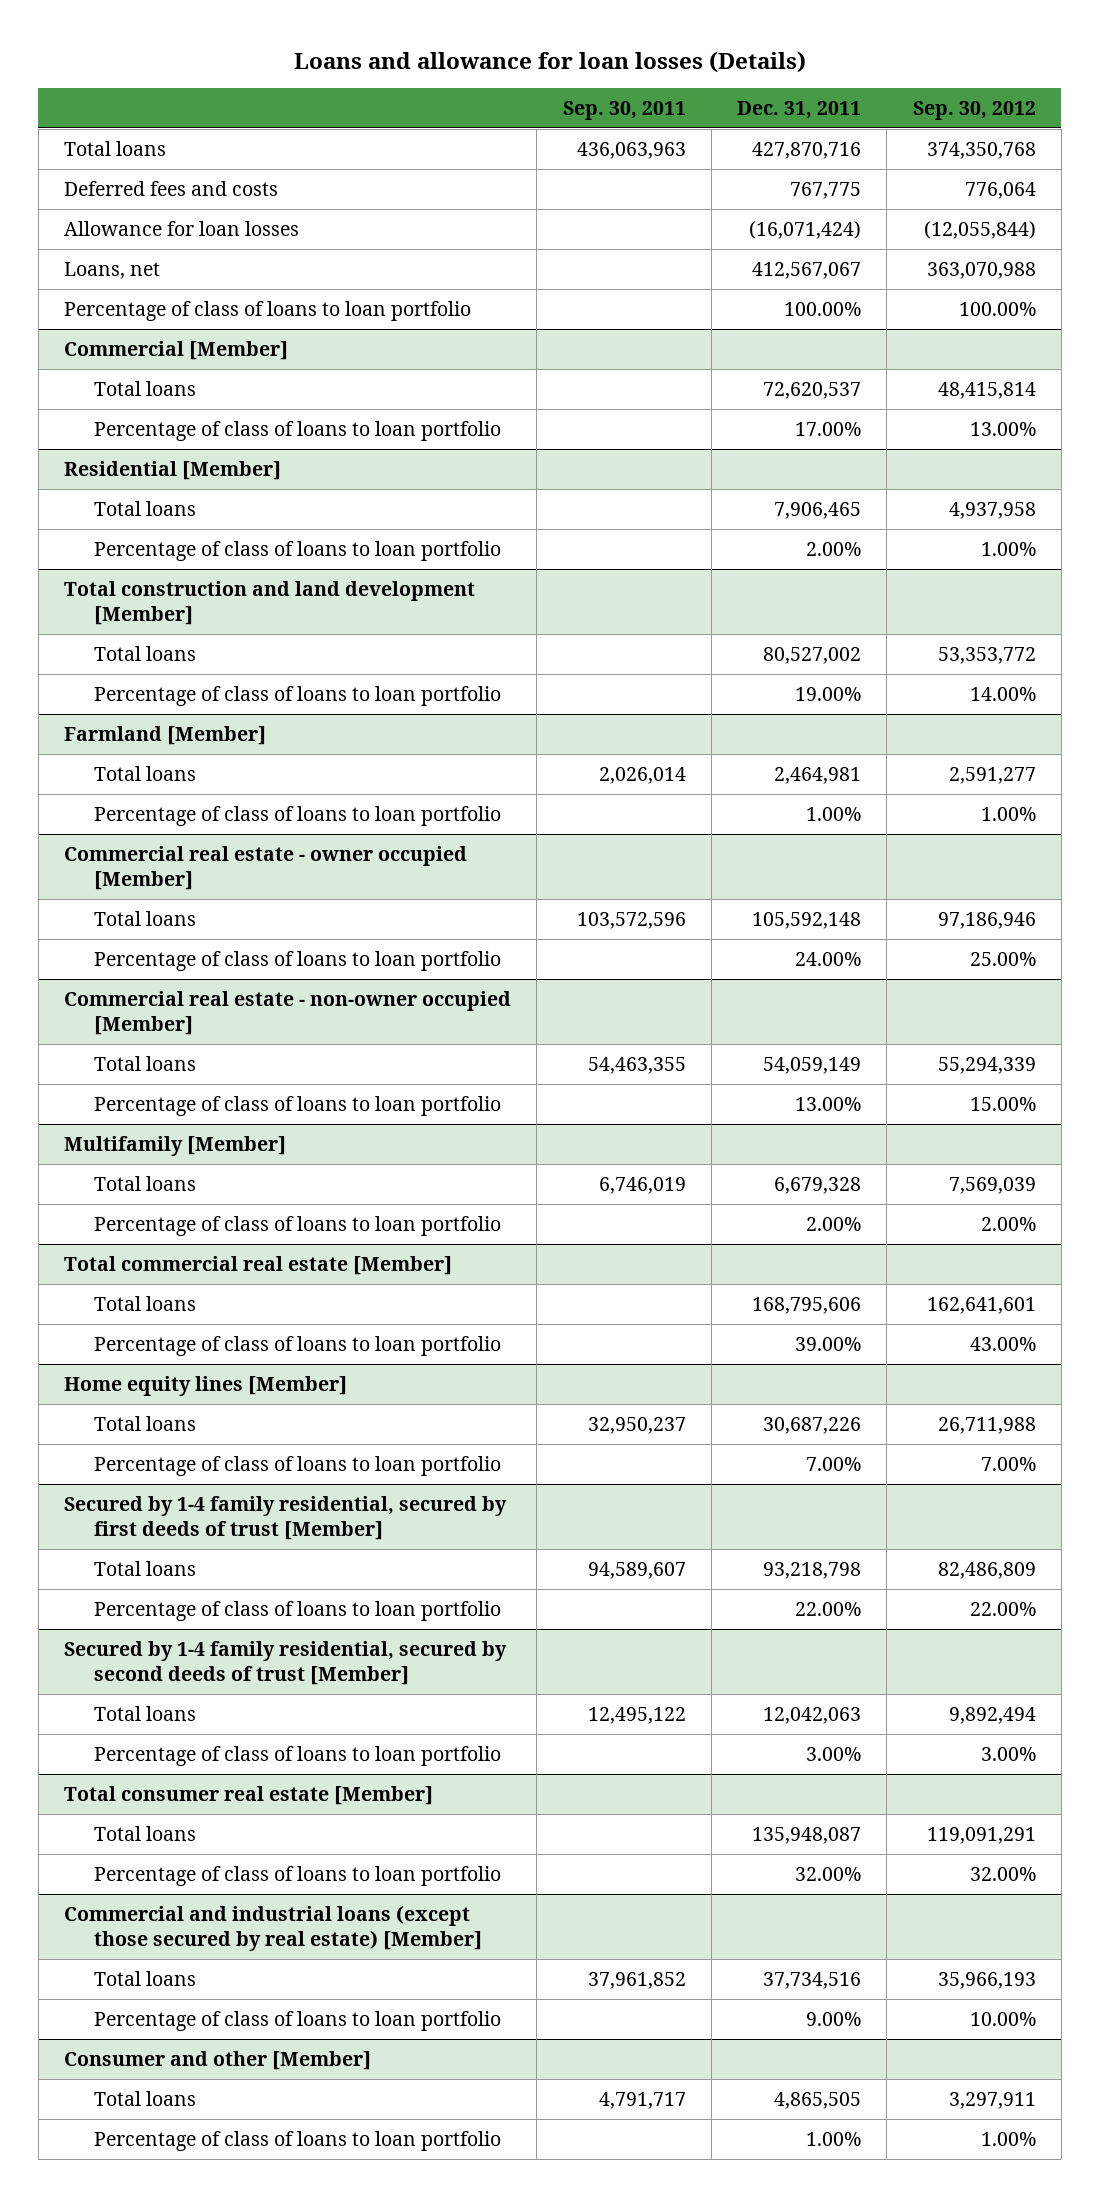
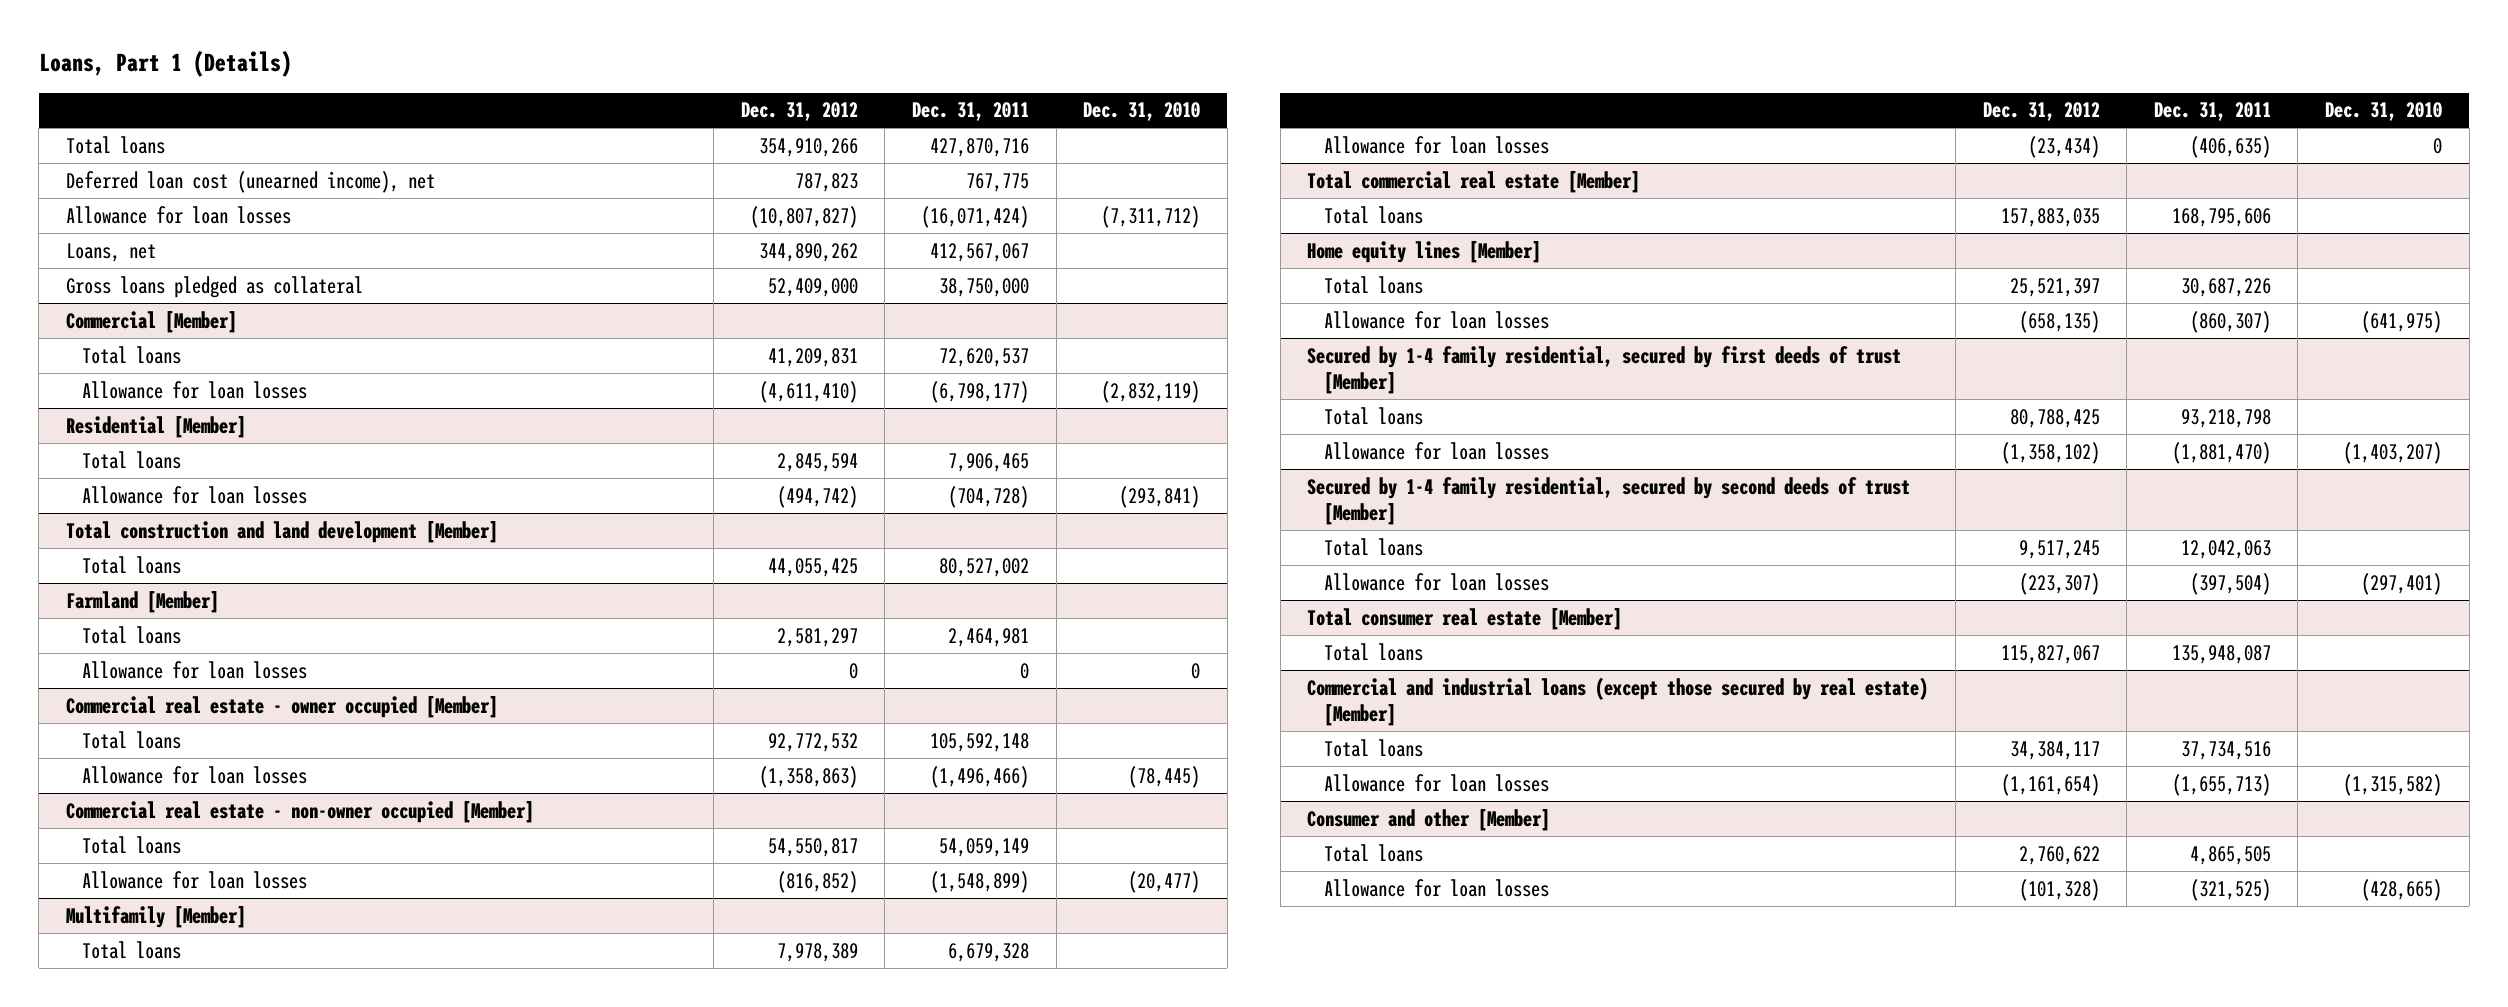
[293,50,806,73] Loans and allowance for loan losses (Details) -> [38,50,292,78] Loans, Part 1 (Details)
[562,100,686,120] Sep. 30, 2011 -> none
[912,100,1036,120] Sep. 30, 2012 -> none
none -> [740,102,858,122] Dec. 31, 2012
none -> [1083,102,1201,122] Dec. 31, 2010
[64,180,279,196] Deferred fees and costs -> [65,170,435,193] Deferred loan cost (unearned income), net
[64,300,472,321] Percentage of class of loans to loan portfolio -> none
none -> [65,275,363,298] Gross loans pledged as collateral
[94,420,502,441] Percentage of class of loans to loan portfolio -> none
none -> [81,380,307,399] Allowance for loan losses
[94,540,502,561] Percentage of class of loans to loan portfolio -> none
none -> [81,485,307,504] Allowance for loan losses
[94,685,502,706] Percentage of class of loans to loan portfolio -> none
[94,805,502,826] Percentage of class of loans to loan portfolio -> none
none -> [81,660,307,679] Allowance for loan losses
[94,950,502,971] Percentage of class of loans to loan portfolio -> none
none -> [81,765,307,784] Allowance for loan losses
[94,1095,502,1116] Percentage of class of loans to loan portfolio -> none
none -> [81,870,307,889] Allowance for loan losses
[94,1215,502,1236] Percentage of class of loans to loan portfolio -> none
none -> [1323,135,1549,154] Allowance for loan losses
[94,1335,502,1356] Percentage of class of loans to loan portfolio -> none
[94,1455,502,1476] Percentage of class of loans to loan portfolio -> none
none -> [1323,310,1549,329] Allowance for loan losses
[94,1600,502,1621] Percentage of class of loans to loan portfolio -> none
none -> [1323,441,1549,460] Allowance for loan losses
[94,1745,502,1766] Percentage of class of loans to loan portfolio -> none
none -> [1323,572,1549,591] Allowance for loan losses
[94,1865,502,1886] Percentage of class of loans to loan portfolio -> none
[94,2010,502,2031] Percentage of class of loans to loan portfolio -> none
none -> [1323,773,1549,792] Allowance for loan losses
[94,2130,502,2151] Percentage of class of loans to loan portfolio -> none
none -> [1323,878,1549,897] Allowance for loan losses

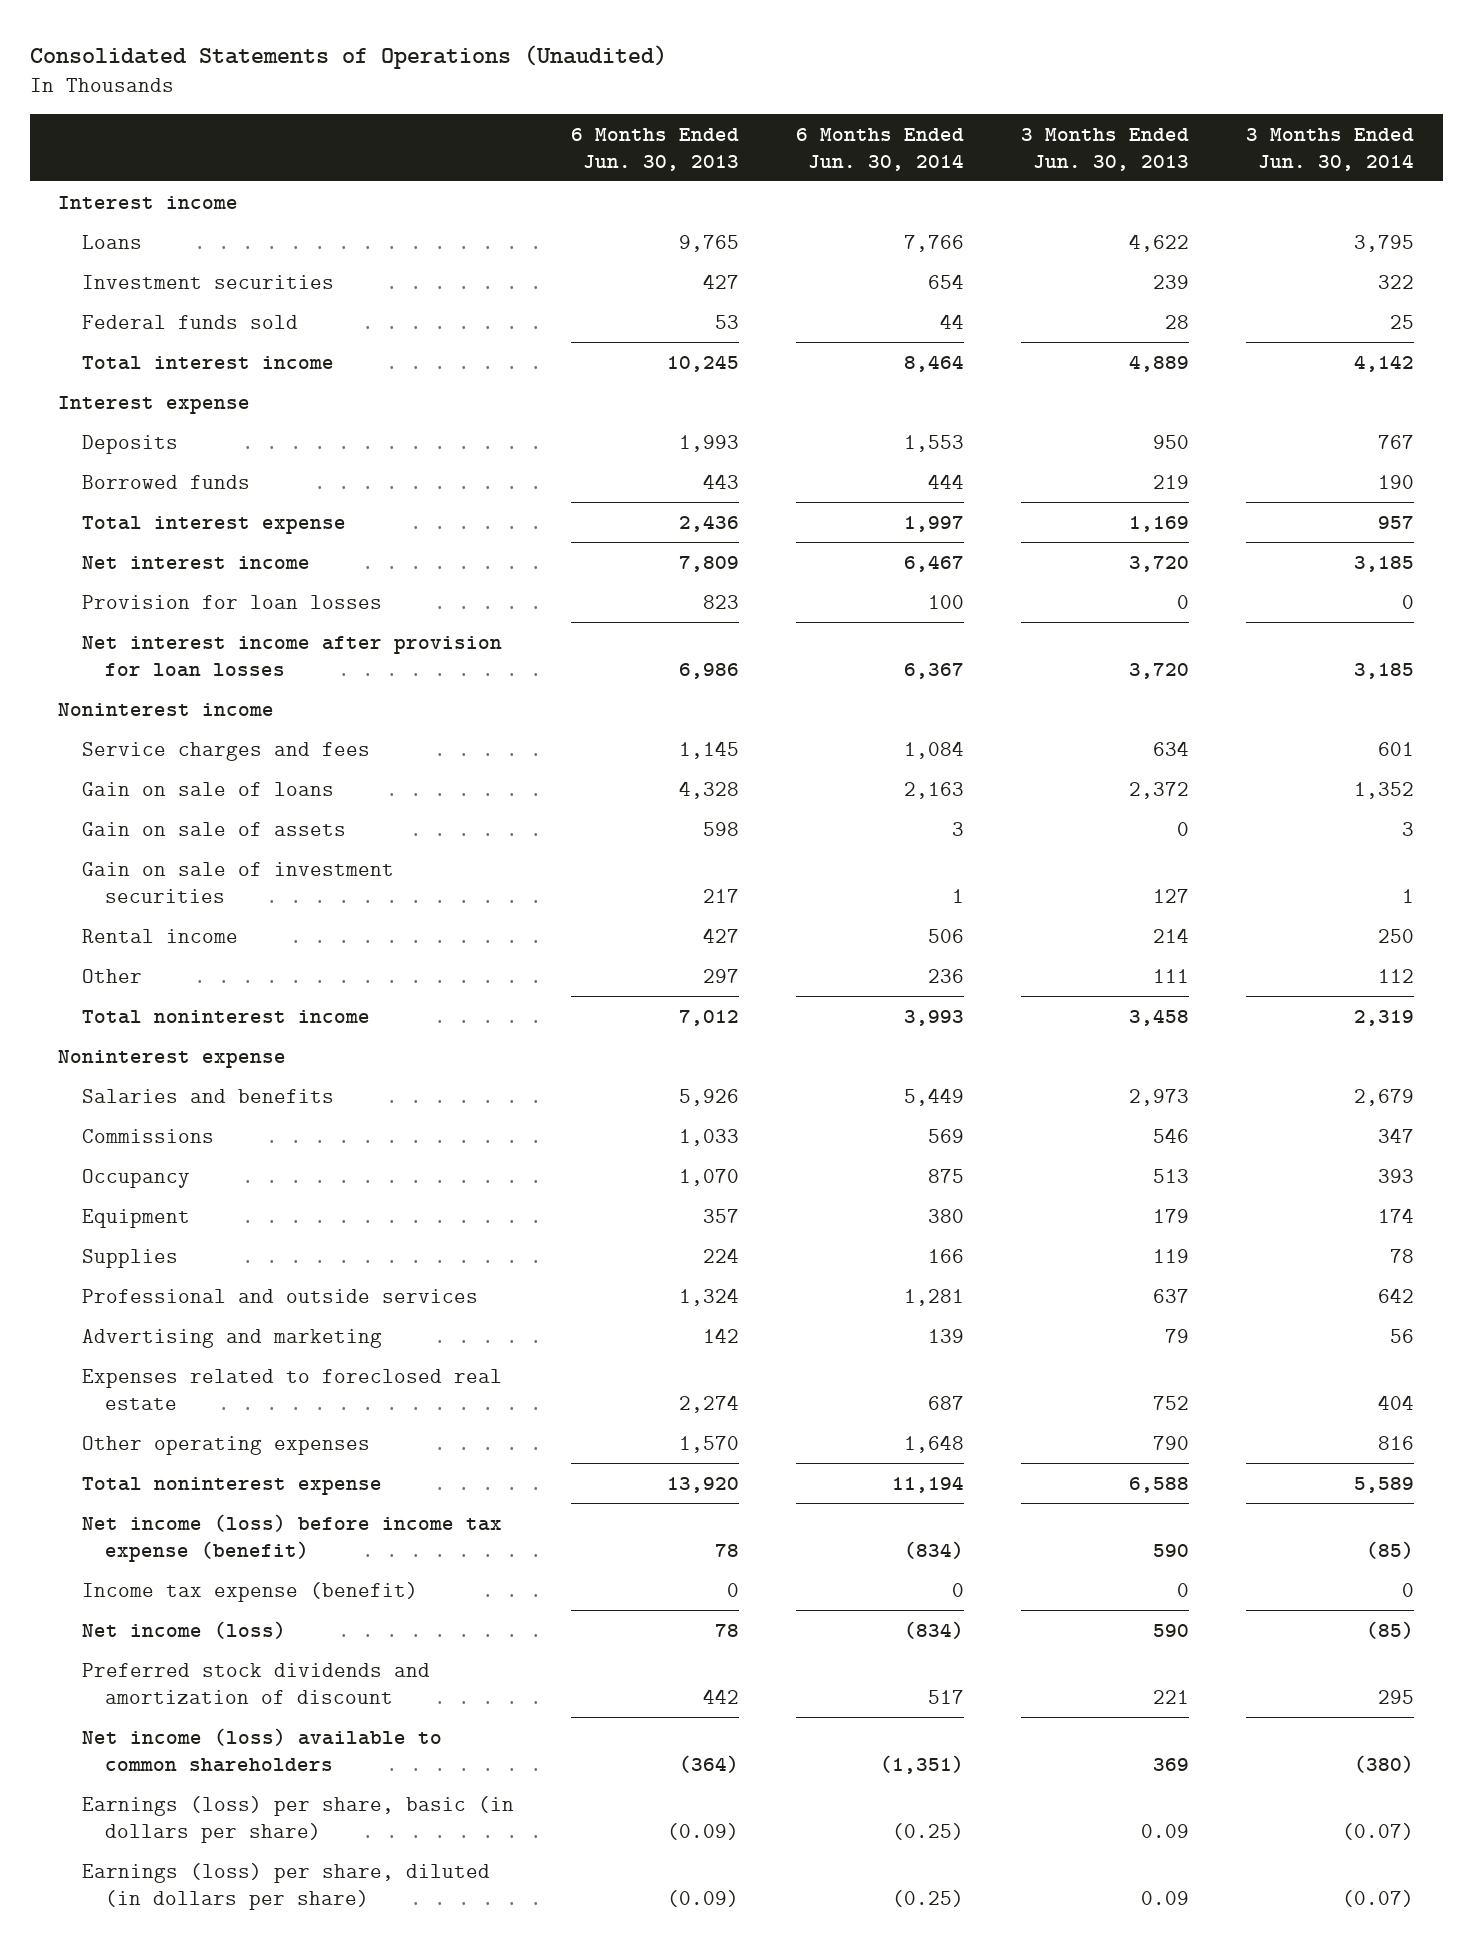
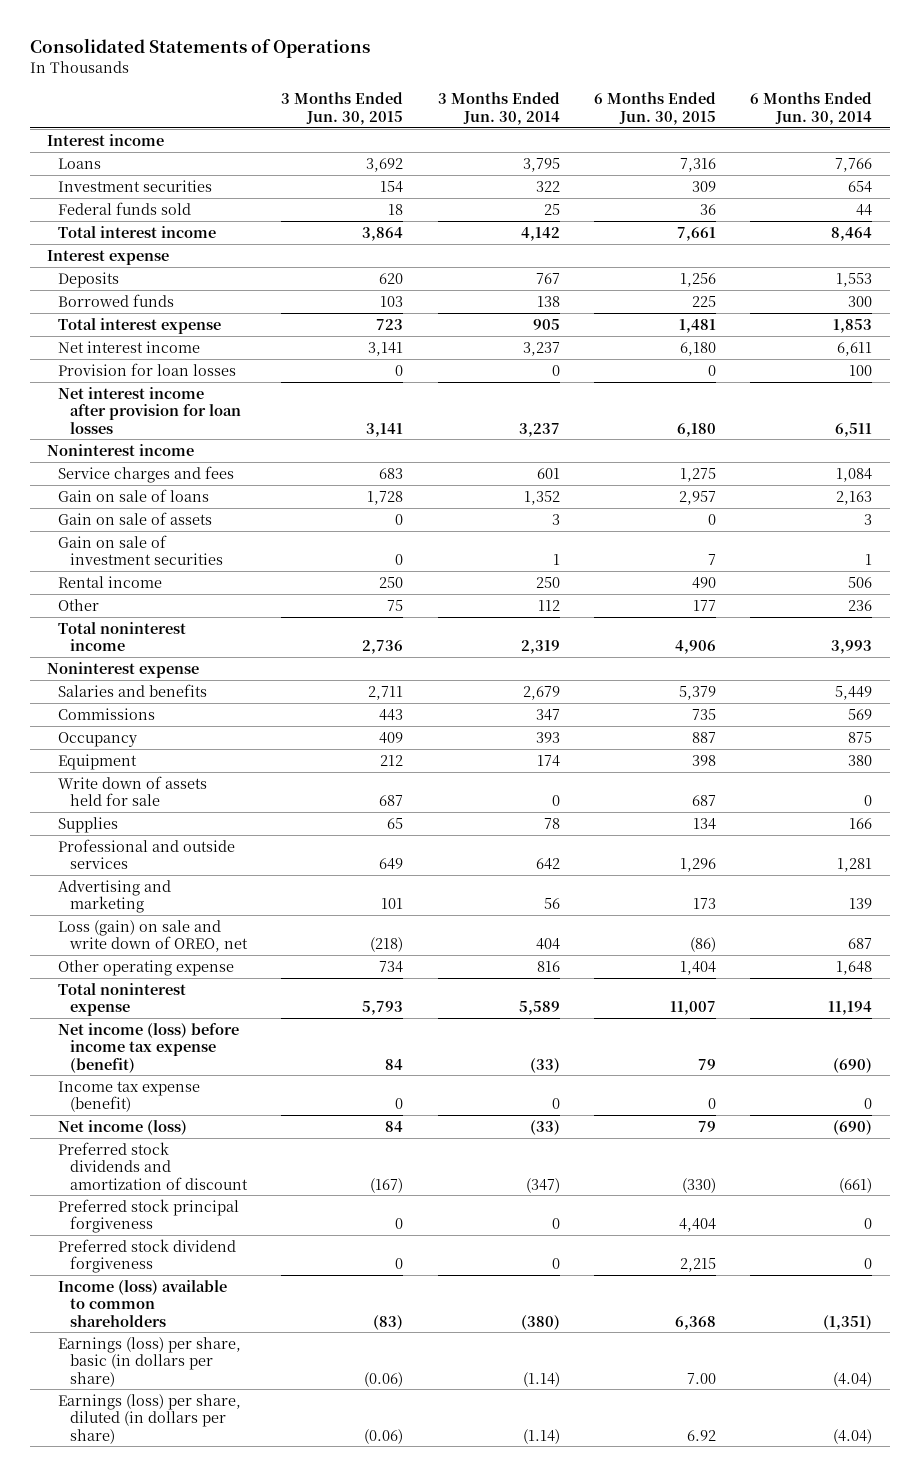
[29,45,667,70] Consolidated Statements of Operations (Unaudited) -> [30,37,371,58] Consolidated Statements of Operations
[570,127,739,171] 6 Months Ended Jun. 30, 2013 -> none
[1021,127,1190,171] 3 Months Ended Jun. 30, 2013 -> none
none -> [281,92,404,125] 3 Months Ended Jun. 30, 2015
none -> [594,92,717,125] 6 Months Ended Jun. 30, 2015
[927,473,964,489] 444 -> [848,295,873,307] 300
[1378,474,1415,489] 190 -> [536,295,560,307] 138
[903,515,964,532] 1,997 -> [833,318,873,333] 1,853
[1378,515,1415,529] 957 -> [532,318,560,330] 905
[903,554,964,572] 6,467 -> [837,341,873,356] 6,611
[1354,555,1415,572] 3,185 -> [522,341,560,356] 3,237
[903,662,964,679] 6,367 -> [835,422,873,437] 6,511
[1354,662,1415,679] 3,185 -> [518,422,560,437] 3,237
none -> [58,775,208,807] Write down of assets held for sale
[81,1368,502,1410] Expenses related to foreclosed real estate -> [58,919,248,953] Loss (gain) on sale and write down of OREO, net
[81,1435,370,1455] Other operating expenses -> [58,959,235,976] Other operating expense
[903,1540,964,1559] (834) -> [833,1057,873,1073] (690)
[1366,1540,1415,1559] (85) -> [529,1057,560,1073] (33)
[903,1620,964,1639] (834) -> [833,1119,873,1135] (690)
[1366,1620,1415,1639] (85) -> [529,1119,560,1135] (33)
[927,1689,964,1704] 517 -> [839,1177,873,1193] (661)
[1378,1689,1415,1704] 295 -> [525,1177,560,1193] (347)
none -> [58,1198,240,1234] Preferred stock principal forgiveness
none -> [58,1238,237,1274] Preferred stock dividend forgiveness
[81,1727,442,1772] Net income (loss) available to common shareholders -> [58,1279,228,1327] Income (loss) available to common shareholders
[891,1822,964,1840] (0.25) -> [833,1371,873,1387] (4.04)
[1342,1822,1415,1840] (0.07) -> [522,1371,560,1387] (1.14)
[891,1889,964,1907] (0.25) -> [833,1428,873,1444] (4.04)
[1342,1889,1415,1907] (0.07) -> [522,1428,560,1444] (1.14)

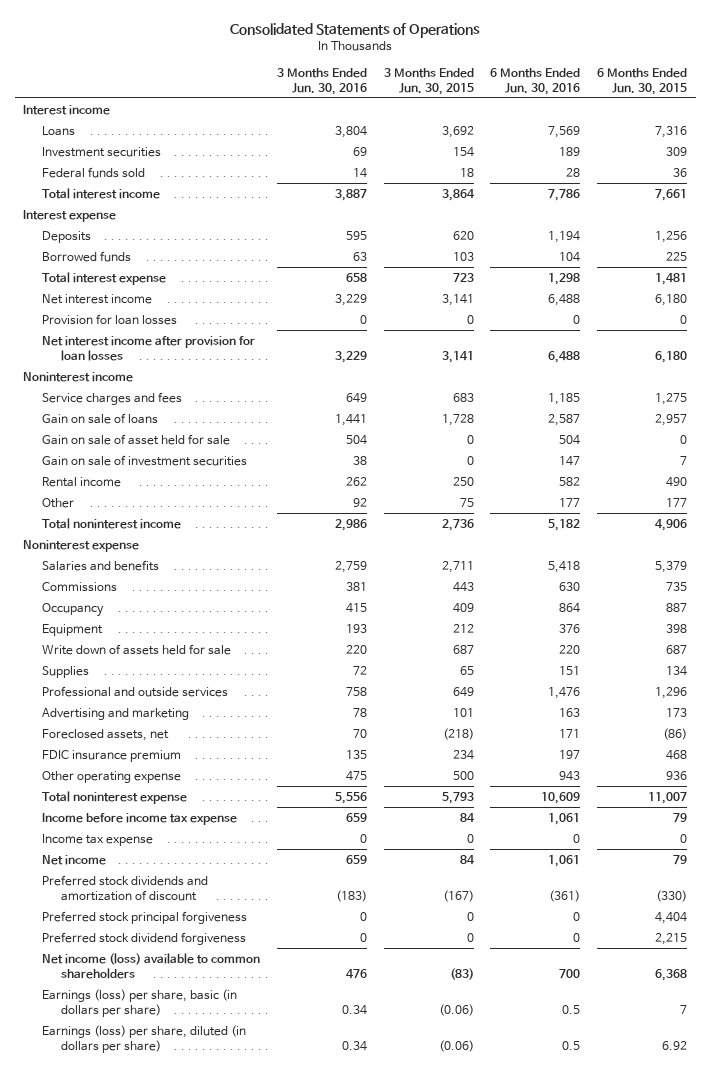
[437,92,560,125] 3 Months Ended Jun. 30, 2014 -> none
[750,92,873,125] 6 Months Ended Jun. 30, 2014 -> none
none -> [277,68,368,95] 3 Months Ended Jun. 30, 2016
none -> [490,68,581,95] 6 Months Ended Jun. 30, 2016
[58,511,213,525] Gain on sale of assets -> [42,433,231,445] Gain on sale of asset held for sale
[58,919,248,953] Loss (gain) on sale and write down of OREO, net -> [42,728,170,741] Foreclosed assets, net
none -> [42,749,182,762] FDIC insurance premium
[379,960,404,973] 734 -> [452,770,474,780] 500
[680,960,717,975] 1,404 -> [666,770,688,780] 936
[58,1022,240,1073] Net income (loss) before income tax expense (benefit) -> [42,812,238,825] Income before income tax expense
[58,1080,201,1113] Income tax expense (benefit) -> [42,833,154,846] Income tax expense
[58,1119,188,1135] Net income (loss) -> [42,854,107,865] Net income
[58,1279,228,1327] Income (loss) available to common shareholders -> [42,952,261,979] Net income (loss) available to common shareholders
[687,1372,717,1384] 7.00 -> [680,1004,688,1014] 7

